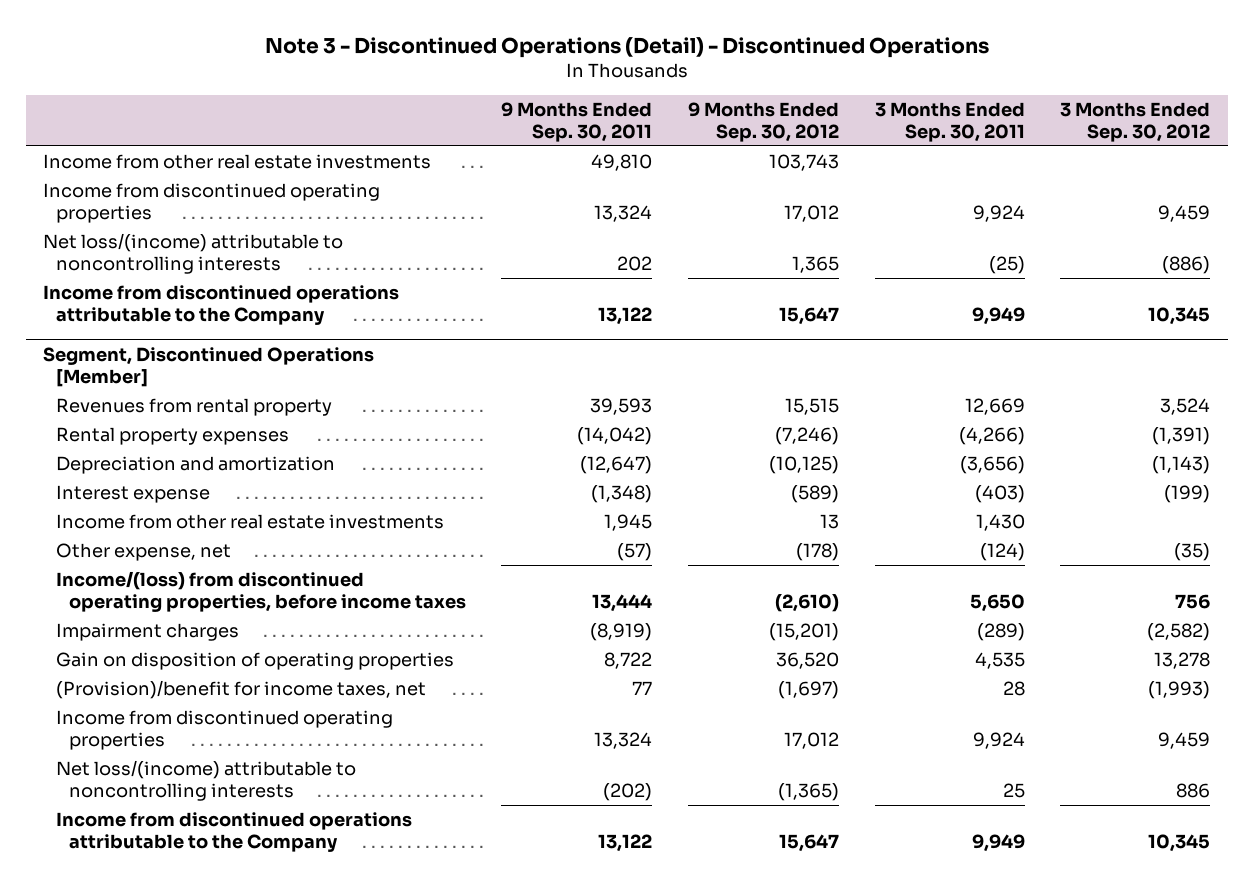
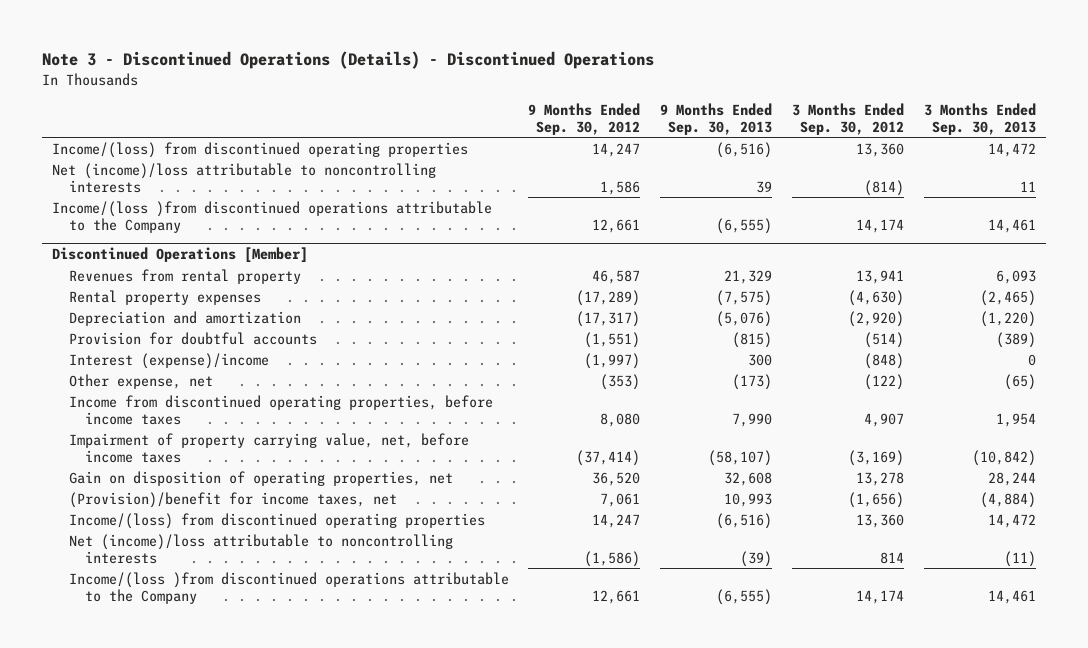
[264,37,989,59] Note 3 - Discontinued Operations (Detail) - Discontinued Operations -> [42,50,655,69] Note 3 - Discontinued Operations (Details) - Discontinued Operations
[501,102,653,142] 9 Months Ended Sep. 30, 2011 -> none
[874,102,1025,142] 3 Months Ended Sep. 30, 2011 -> none
none -> [660,102,773,135] 9 Months Ended Sep. 30, 2013
none -> [923,102,1036,135] 3 Months Ended Sep. 30, 2013
[43,154,432,170] Income from other real estate investments -> none
[56,514,445,530] Income from other real estate investments -> none
[56,623,240,642] Impairment charges -> none
[43,183,381,223] Income from discontinued operating properties -> [52,141,469,158] Income/(loss) from discontinued operating properties
[784,204,840,222] 17,012 -> [592,142,641,157] 14,247
[1158,204,1211,222] 9,459 -> [855,142,904,157] 13,360
[43,233,344,274] Net loss/(income) attributable to noncontrolling interests -> [52,162,437,193] Net (income)/loss attributable to noncontrolling interests
[792,255,840,273] 1,365 -> [600,180,641,195] 1,586
[1162,255,1211,274] (886) -> [863,179,904,196] (814)
[43,285,400,325] Income from discontinued operations attributable to the Company -> [52,200,493,233] Income/(loss )from discontinued operations attributable to the Company
[779,306,840,325] 15,647 -> [592,218,641,233] 12,661
[1148,306,1211,325] 10,345 -> [855,218,904,233] 14,174
[43,346,375,387] Segment, Discontinued Operations [Member] -> [52,247,309,264] Discontinued Operations [Member]
[785,398,840,416] 15,515 -> [592,269,641,284] 46,587
[1160,398,1211,416] 3,524 -> [855,269,904,284] 13,941
[775,427,840,446] (7,246) -> [576,289,641,306] (17,289)
[1152,427,1211,446] (1,391) -> [847,289,904,306] (4,630)
[769,456,840,475] (10,125) -> [576,310,641,327] (17,317)
[1152,456,1211,475] (1,143) -> [847,310,904,327] (2,920)
none -> [68,331,317,345] Provision for doubtful accounts
[56,485,211,504] Interest expense -> [68,352,269,369] Interest (expense)/income
[791,485,840,504] (589) -> [584,352,641,369] (1,997)
[1164,485,1211,504] (199) -> [863,352,904,369] (848)
[796,543,840,562] (178) -> [600,373,641,390] (353)
[1174,543,1211,562] (35) -> [863,373,904,390] (122)
[56,571,466,612] Income/(loss) from discontinued operating properties, before income taxes -> [68,394,493,425] Income from discontinued operating properties, before income taxes
[775,593,840,612] (2,610) -> [600,412,641,427] 8,080
[1175,593,1211,609] 756 -> [863,412,904,427] 4,907
none -> [68,432,469,463] Impairment of property carrying value, net, before income taxes
[56,652,455,671] Gain on disposition of operating properties -> [68,470,453,486] Gain on disposition of operating properties, net
[778,681,840,700] (1,697) -> [600,492,641,507] 7,061
[1148,681,1211,700] (1,993) -> [847,491,904,508] (1,656)
[56,710,394,750] Income from discontinued operating properties -> [68,512,485,529] Income/(loss) from discontinued operating properties
[784,731,840,749] 17,012 -> [592,513,641,528] 14,247
[1158,731,1211,749] 9,459 -> [855,513,904,528] 13,360
[56,760,357,801] Net loss/(income) attributable to noncontrolling interests -> [68,533,453,564] Net (income)/loss attributable to noncontrolling interests
[778,782,840,801] (1,365) -> [584,550,641,567] (1,586)
[1176,782,1211,798] 886 -> [879,551,904,564] 814
[56,812,413,852] Income from discontinued operations attributable to the Company -> [68,571,509,604] Income/(loss )from discontinued operations attributable to the Company
[779,833,840,852] 15,647 -> [592,589,641,604] 12,661
[1148,833,1211,852] 10,345 -> [855,589,904,604] 14,174

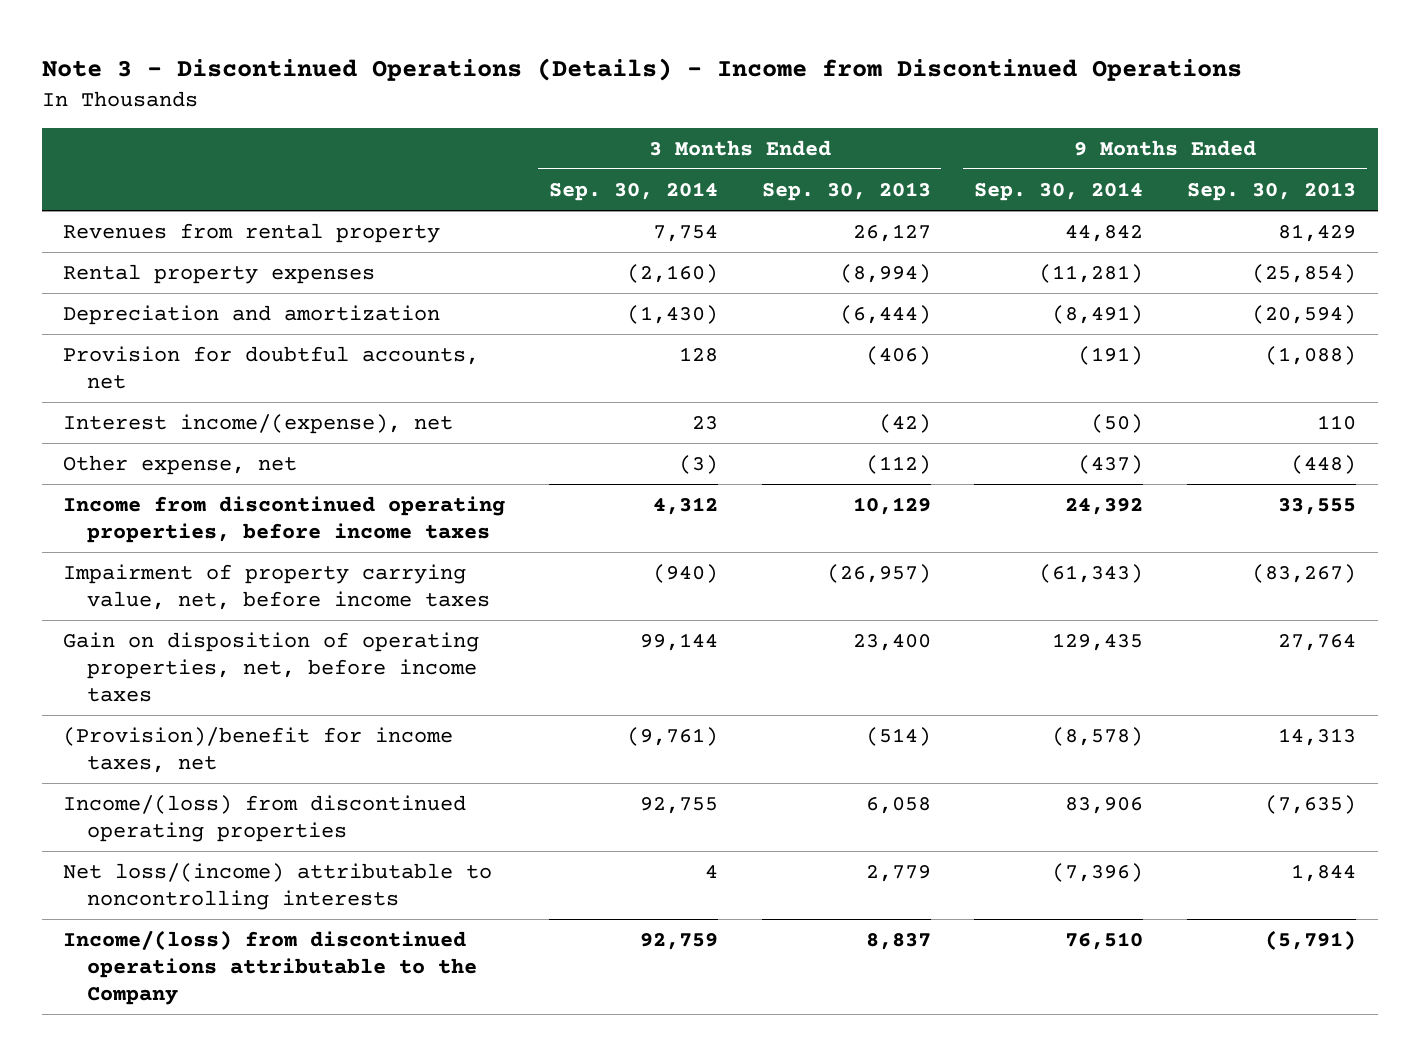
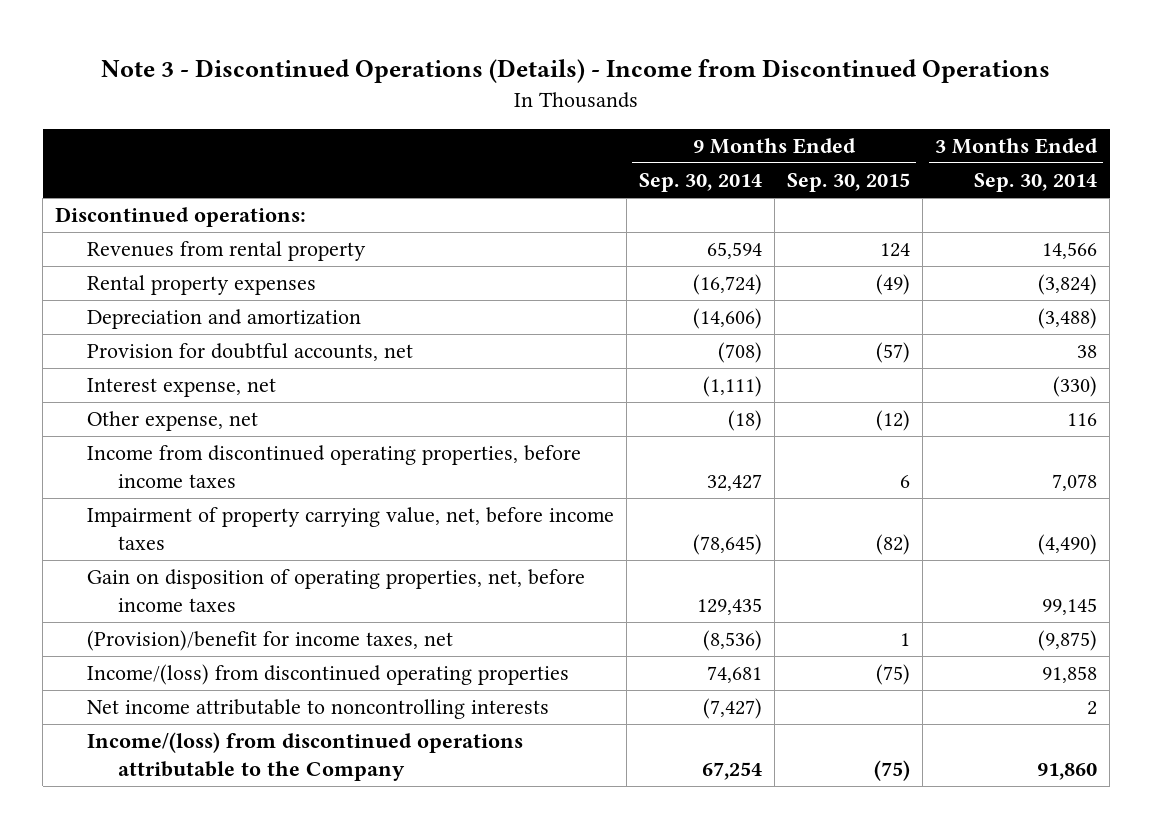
[761,181,931,201] Sep. 30, 2013 -> none
[1186,181,1356,201] Sep. 30, 2013 -> none
none -> [786,173,910,193] Sep. 30, 2015
none -> [55,207,307,228] Discontinued operations:
[653,225,719,243] 7,754 -> [1041,242,1097,260] 14,566
[1065,225,1144,243] 44,842 -> [706,242,762,260] 65,594
[627,264,719,284] (2,160) -> [1037,274,1097,296] (3,824)
[1039,264,1144,284] (11,281) -> [692,274,762,296] (16,724)
[627,305,719,325] (1,430) -> [1037,308,1097,330] (3,488)
[1052,305,1144,325] (8,491) -> [692,308,762,330] (14,606)
[679,347,719,363] 128 -> [1076,345,1097,359] 38
[1078,346,1144,366] (191) -> [717,342,762,364] (708)
[63,414,454,435] Interest income/(expense), net -> [86,378,276,398] Interest expense, net
[692,416,719,431] 23 -> [1052,376,1097,398] (330)
[1091,414,1144,434] (50) -> [702,376,762,398] (1,111)
[679,455,719,475] (3) -> [1066,413,1097,427] 116
[1078,455,1144,475] (437) -> [727,410,762,432] (18)
[653,497,719,516] 4,312 -> [1051,473,1097,491] 7,078
[1065,498,1144,516] 24,392 -> [706,473,762,491] 32,427
[653,564,719,584] (940) -> [1037,533,1097,555] (4,490)
[1039,564,1144,584] (61,343) -> [692,533,762,555] (78,645)
[640,633,719,652] 99,144 -> [1041,597,1097,615] 99,145
[627,727,719,747] (9,761) -> [1037,630,1097,652] (9,875)
[1052,727,1144,747] (8,578) -> [702,630,762,652] (8,536)
[640,797,719,815] 92,755 -> [1041,666,1097,684] 91,858
[1065,797,1144,815] 83,906 -> [706,666,762,684] 74,681
[63,863,493,910] Net loss/(income) attributable to noncontrolling interests -> [86,699,549,720] Net income attributable to noncontrolling interests
[705,865,719,879] 4 -> [1086,701,1097,716] 2
[1052,863,1144,883] (7,396) -> [702,698,762,720] (7,427)
[640,933,719,951] 92,759 -> [1036,762,1097,780] 91,860
[1065,932,1144,951] 76,510 -> [701,761,762,780] 67,254

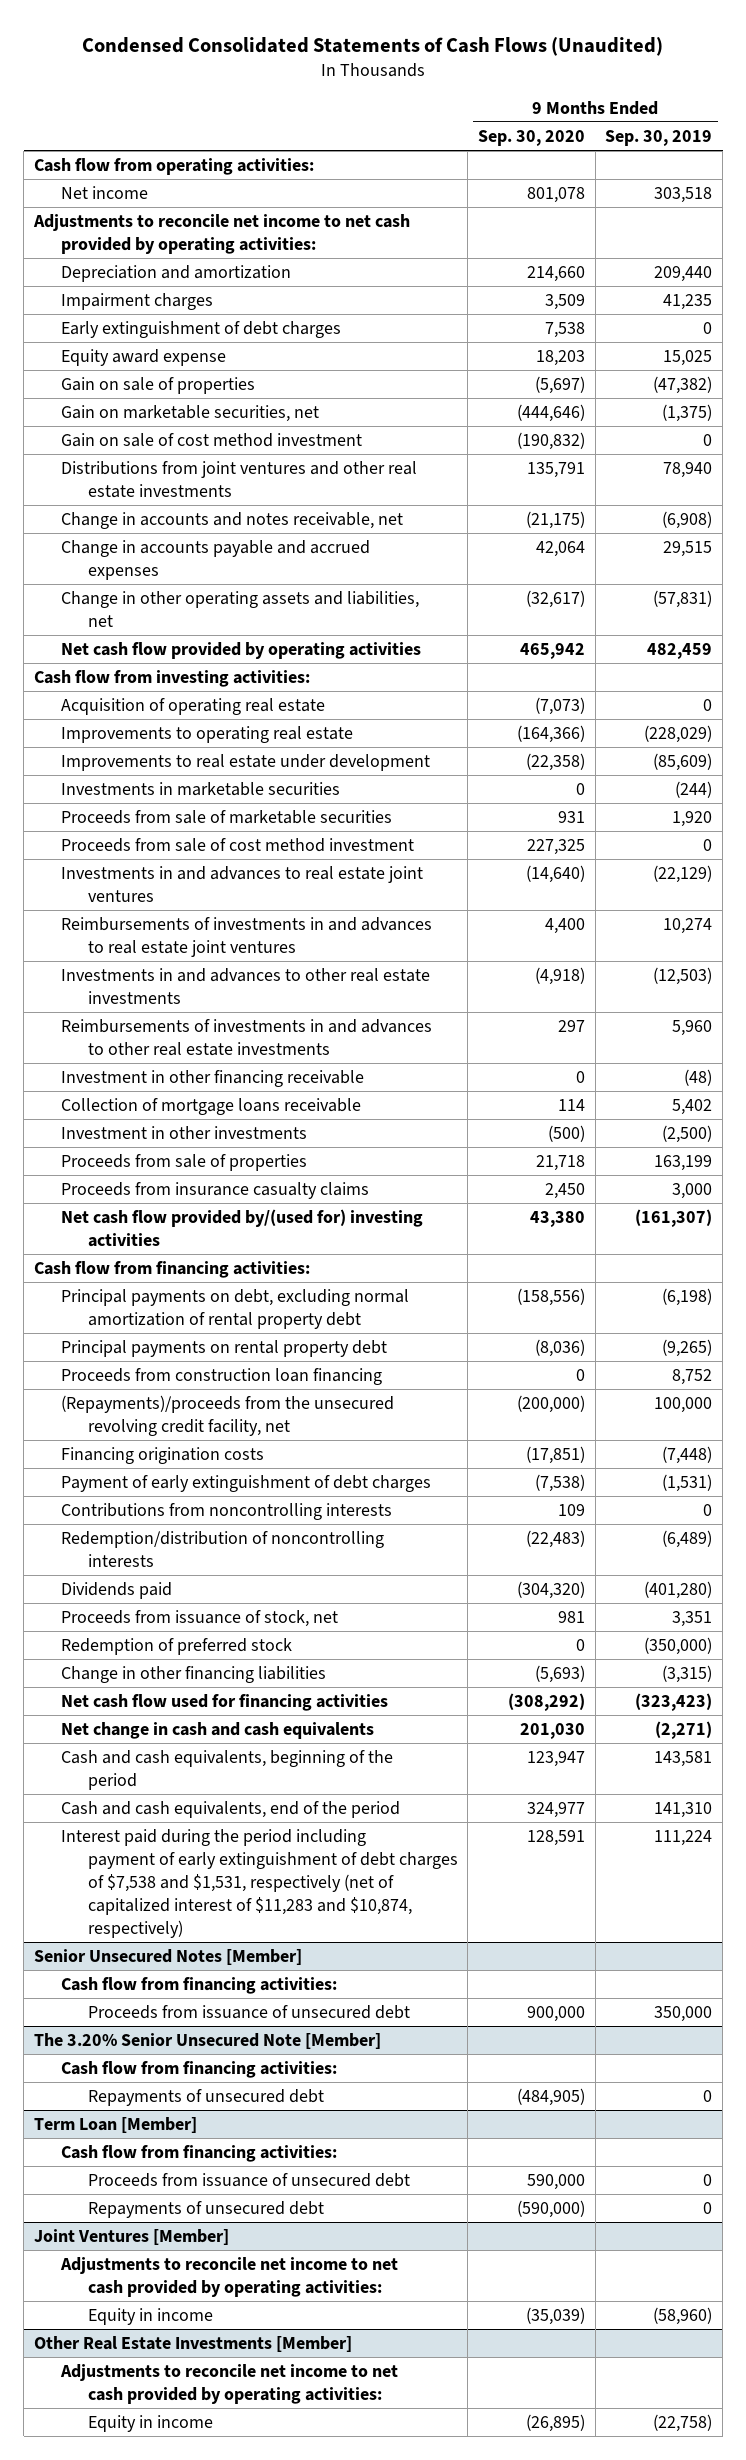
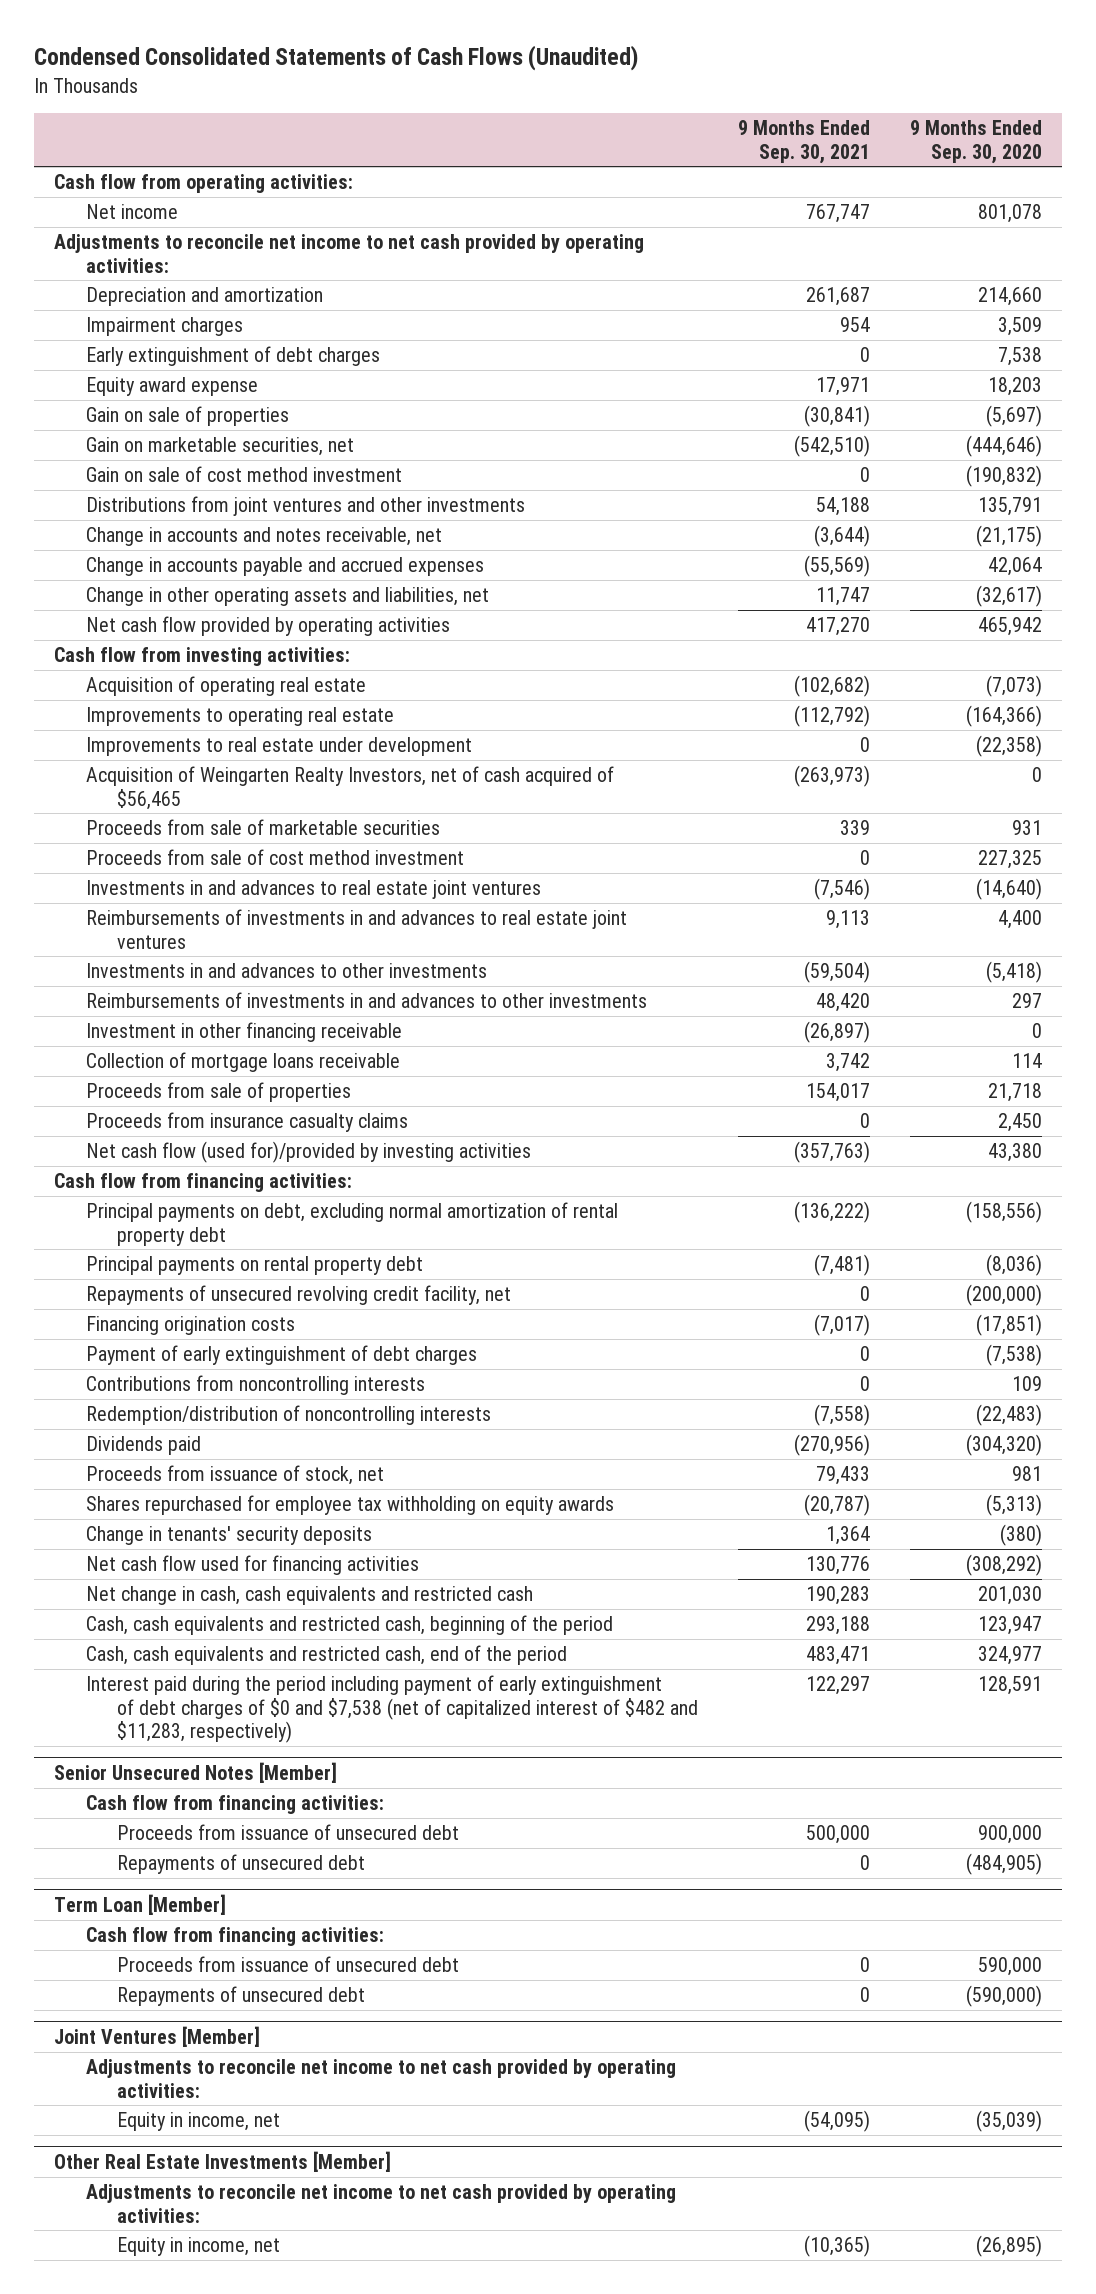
[605,129,713,146] Sep. 30, 2019 -> none
none -> [738,120,871,164] 9 Months Ended Sep. 30, 2021
[60,461,417,498] Distributions from joint ventures and other real estate investments -> [85,496,525,517] Distributions from joint ventures and other investments
[60,782,340,797] Investments in marketable securities -> none
none -> [85,766,614,810] Acquisition of Weingarten Realty Investors, net of cash acquired of $56,465
[60,968,430,1004] Investments in and advances to other real estate investments -> [85,963,487,979] Investments in and advances to other investments
[535,967,586,986] (4,918) -> [986,961,1043,984] (5,418)
[60,1019,432,1056] Reimbursements of investments in and advances to other real estate investments -> [85,992,647,1009] Reimbursements of investments in and advances to other investments
[60,1126,307,1140] Investment in other investments -> none
[60,1209,423,1247] Net cash flow provided by/(used for) investing activities -> [85,1141,531,1164] Net cash flow (used for)/provided by investing activities
[60,1368,382,1386] Proceeds from construction loan financing -> none
[60,1395,394,1436] (Repayments)/proceeds from the unsecured revolving credit facility, net -> [85,1285,511,1306] Repayments of unsecured revolving credit facility, net
[60,1638,292,1656] Redemption of preferred stock -> none
[60,1666,326,1684] Change in other financing liabilities -> none
none -> [85,1495,614,1516] Shares repurchased for employee tax withholding on equity awards
none -> [85,1526,372,1546] Change in tenants' security deposits
[60,1722,374,1740] Net change in cash and cash equivalents -> [85,1586,533,1606] Net change in cash, cash equivalents and restricted cash
[60,1750,393,1790] Cash and cash equivalents, beginning of the period -> [85,1615,613,1636] Cash, cash equivalents and restricted cash, beginning of the period
[60,1801,400,1819] Cash and cash equivalents, end of the period -> [85,1645,567,1666] Cash, cash equivalents and restricted cash, end of the period
[60,1829,458,1938] Interest paid during the period including payment of early extinguishment of debt charges of $7,538 and $1,531, respectively (net of capitalized interest of $11,283 and $10,874, respectively) -> [85,1675,699,1744] Interest paid during the period including payment of early extinguishment of debt charges of $0 and $7,538 (net of capitalized interest of $482 and $11,283, respectively)
[33,2033,381,2050] The 3.20% Senior Unsecured Note [Member] -> none
[60,2061,337,2079] Cash flow from financing activities: -> none
[87,2308,213,2326] Equity in income -> [117,2112,281,2132] Equity in income, net
[87,2415,213,2433] Equity in income -> [117,2237,281,2257] Equity in income, net

